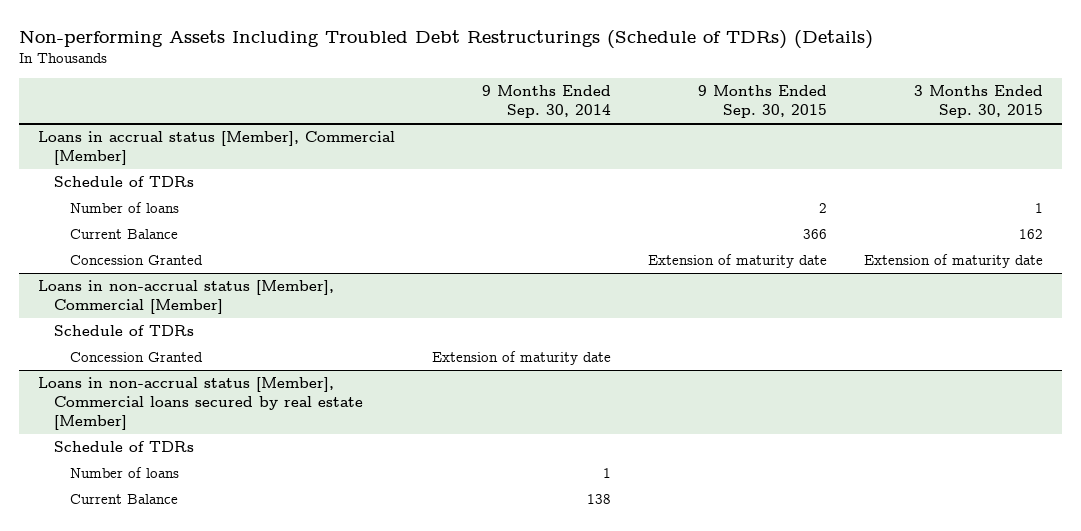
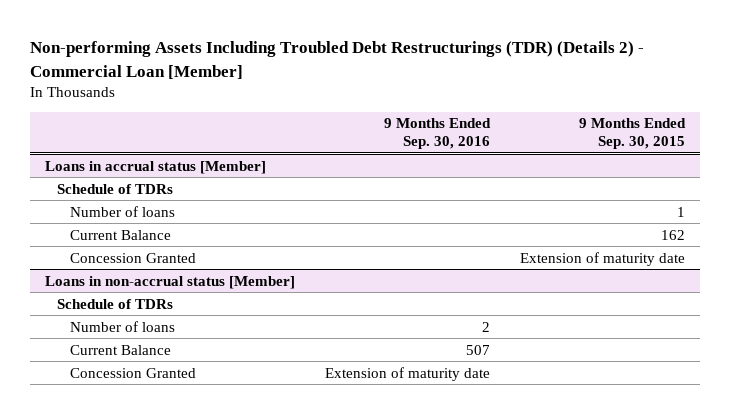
[19,29,874,49] Non-performing Assets Including Troubled Debt Restructurings (Schedule of TDRs) (Details) -> [30,41,645,79] Non-performing Assets Including Troubled Debt Restructurings (TDR) (Details 2) - Commercial Loan [Member]
[481,85,611,119] 9 Months Ended Sep. 30, 2014 -> none
[914,85,1044,119] 3 Months Ended Sep. 30, 2015 -> none
none -> [383,118,491,150] 9 Months Ended Sep. 30, 2016
[37,131,395,166] Loans in accrual status [Member], Commercial [Member] -> [45,160,267,174] Loans in accrual status [Member]
[819,203,828,214] 2 -> [676,206,685,217] 1
[803,229,828,240] 366 -> [660,229,685,240] 162
[37,280,334,315] Loans in non-accrual status [Member], Commercial [Member] -> [45,275,296,289] Loans in non-accrual status [Member]
none -> [69,320,175,332] Number of loans
none -> [69,344,171,355] Current Balance
[37,377,363,431] Loans in non-accrual status [Member], Commercial loans secured by real estate [Member] -> none
[53,441,194,453] Schedule of TDRs -> none
[69,467,179,479] Number of loans -> none
[69,494,178,505] Current Balance -> none

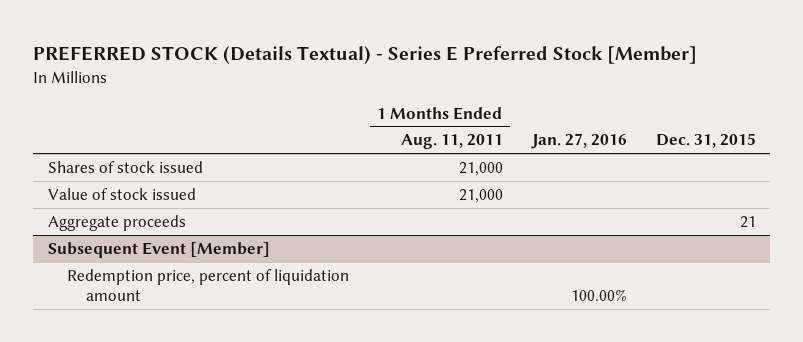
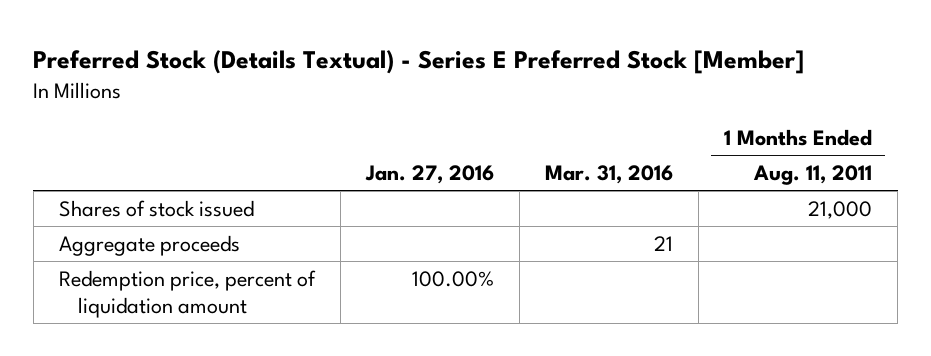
[33,45,698,64] PREFERRED STOCK (Details Textual) - Series E Preferred Stock [Member] -> [33,49,805,74] Preferred Stock (Details Textual) - Series E Preferred Stock [Member]
[655,133,756,149] Dec. 31, 2015 -> none
none -> [545,165,674,185] Mar. 31, 2016
[47,187,196,200] Value of stock issued -> none
[47,241,270,258] Subsequent Event [Member] -> none
[66,268,349,301] Redemption price, percent of liquidation amount -> none
none -> [58,269,316,318] Redemption price, percent of liquidation amount

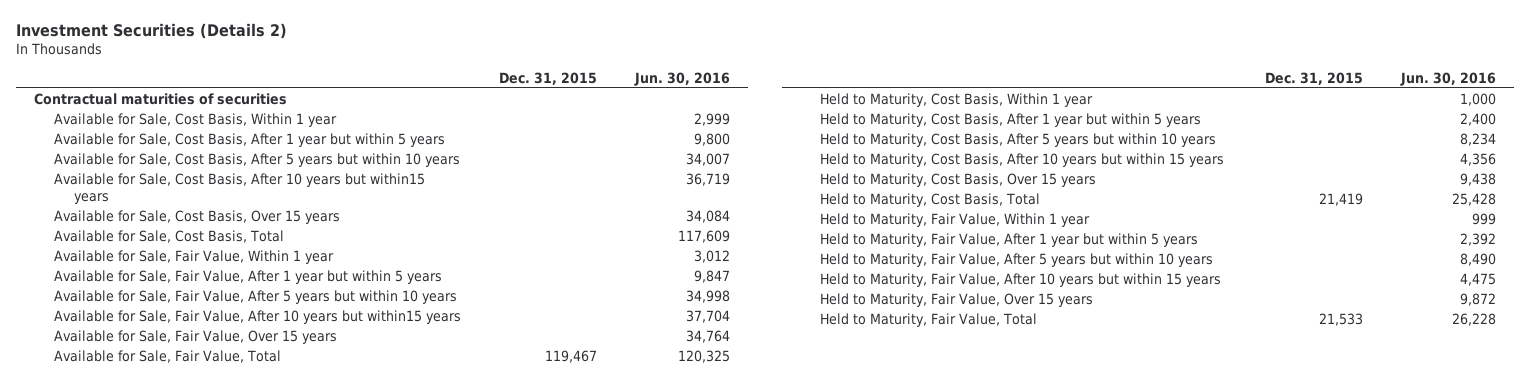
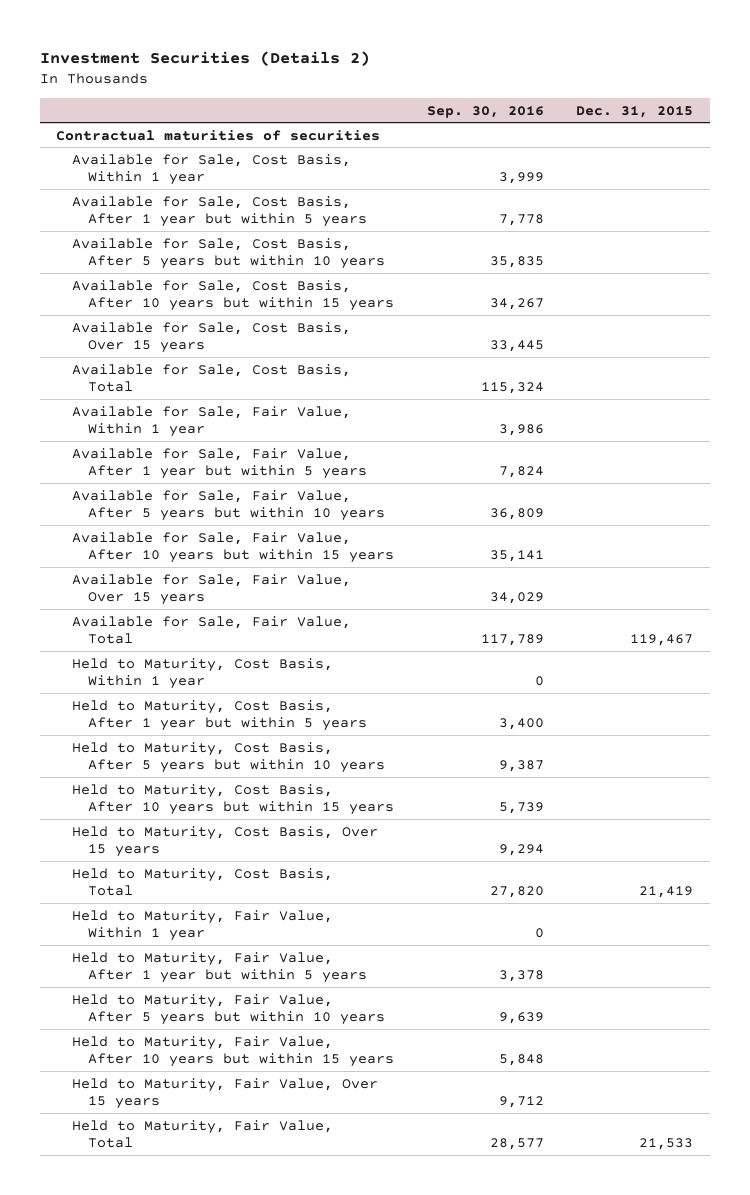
[633,71,730,86] Jun. 30, 2016 -> none
none -> [426,105,544,118] Sep. 30, 2016
[54,172,426,204] Available for Sale, Cost Basis, After 10 years but within15 years -> [71,279,394,312] Available for Sale, Cost Basis, After 10 years but within 15 years
[54,309,462,324] Available for Sale, Fair Value, After 10 years but within15 years -> [71,531,394,564] Available for Sale, Fair Value, After 10 years but within 15 years

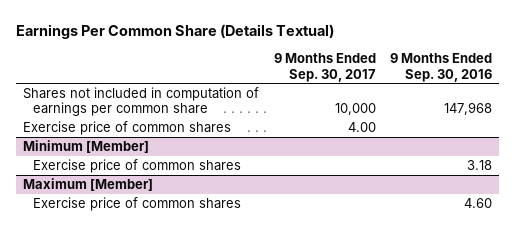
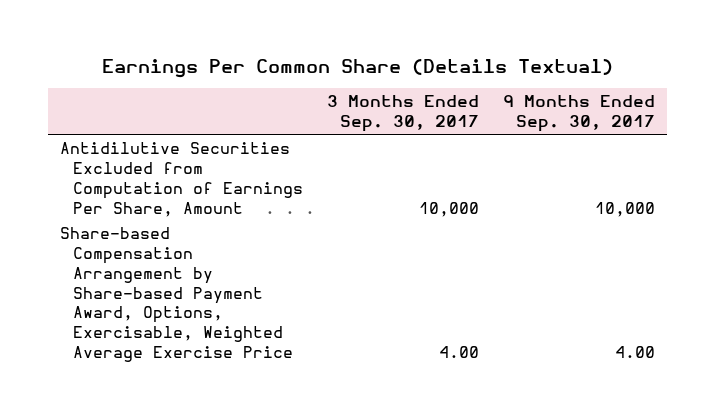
[389,53,492,82] 9 Months Ended Sep. 30, 2016 -> none
none -> [327,95,480,133] 3 Months Ended Sep. 30, 2017
[23,140,150,154] Minimum [Member] -> none
[33,159,242,174] Exercise price of common shares -> none
[23,178,154,192] Maximum [Member] -> none
[33,197,242,212] Exercise price of common shares -> none
[23,87,260,117] Shares not included in computation of earnings per common share -> [60,141,304,217] Antidilutive Securities Excluded from Computation of Earnings Per Share, Amount
[23,121,232,136] Exercise price of common shares -> [60,226,294,363] Share-based Compensation Arrangement by Share-based Payment Award, Options, Exercisable, Weighted Average Exercise Price

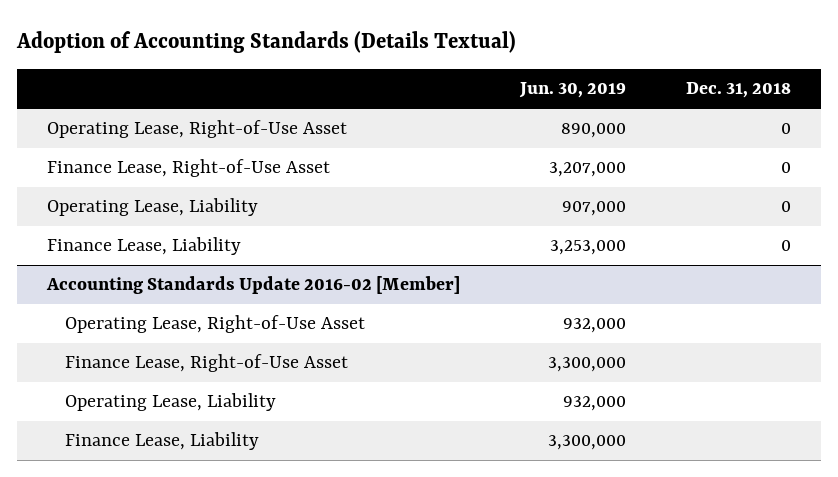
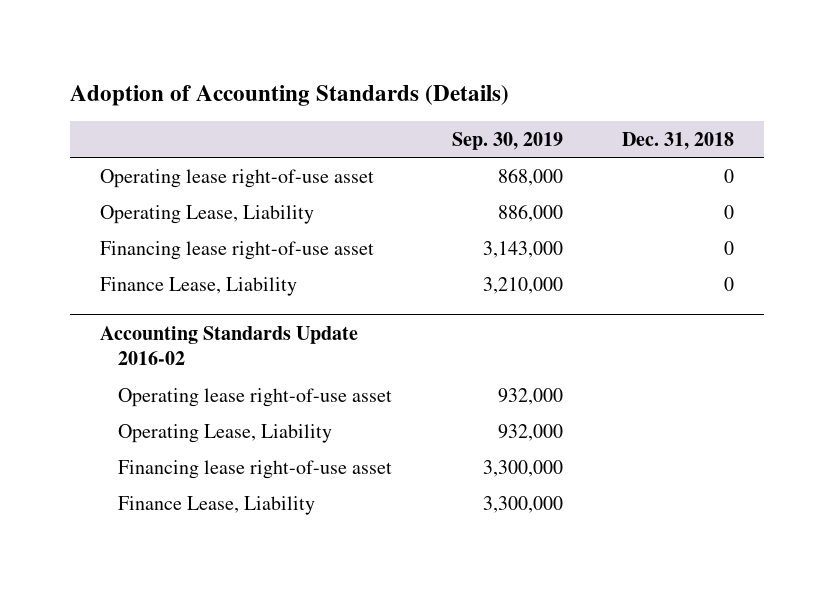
[15,31,516,54] Adoption of Accounting Standards (Details Textual) -> [70,85,510,107] Adoption of Accounting Standards (Details)
[518,82,626,99] Jun. 30, 2019 -> none
none -> [451,132,563,151] Sep. 30, 2019
[46,159,330,178] Finance Lease, Right-of-Use Asset -> none
[46,120,347,139] Operating Lease, Right-of-Use Asset -> [99,168,374,188] Operating lease right-of-use asset
none -> [99,240,374,260] Financing lease right-of-use asset
[65,354,349,373] Finance Lease, Right-of-Use Asset -> none
[45,276,460,295] Accounting Standards Update 2016-02 [Member] -> [99,325,358,366] Accounting Standards Update 2016-02
[65,315,366,334] Operating Lease, Right-of-Use Asset -> [118,387,393,407] Operating lease right-of-use asset
none -> [118,459,393,479] Financing lease right-of-use asset

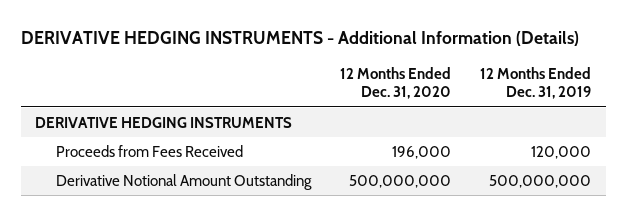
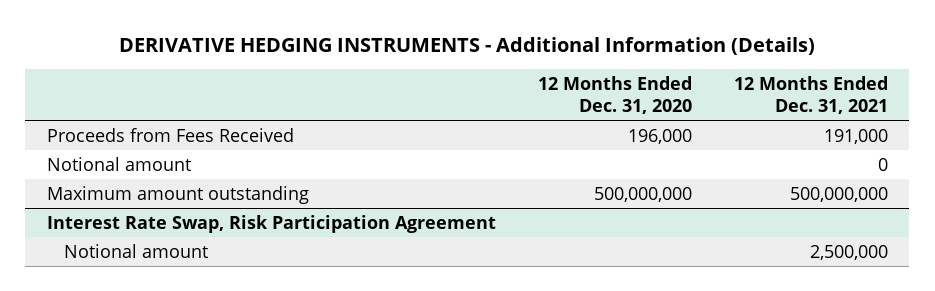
[480,67,592,100] 12 Months Ended Dec. 31, 2019 -> none
none -> [734,76,889,114] 12 Months Ended Dec. 31, 2021
[35,116,293,128] DERIVATIVE HEDGING INSTRUMENTS -> none
none -> [46,156,191,171] Notional amount
[56,173,313,190] Derivative Notional Amount Outstanding -> [46,185,309,204] Maximum amount outstanding
none -> [46,214,496,233] Interest Rate Swap, Risk Participation Agreement
none -> [63,243,208,258] Notional amount

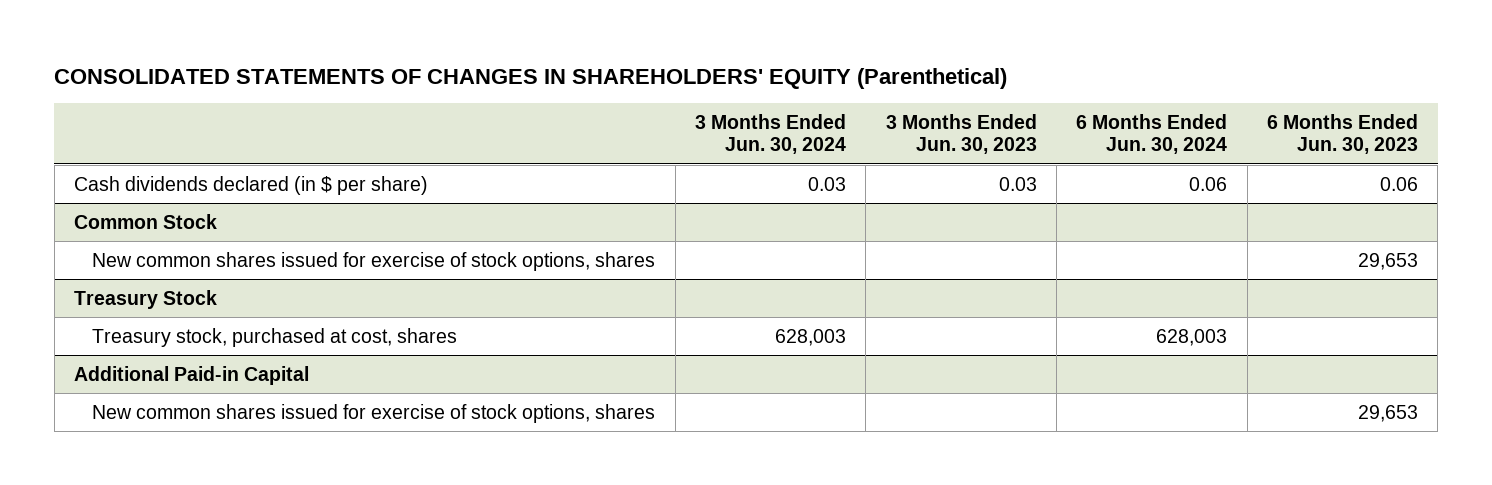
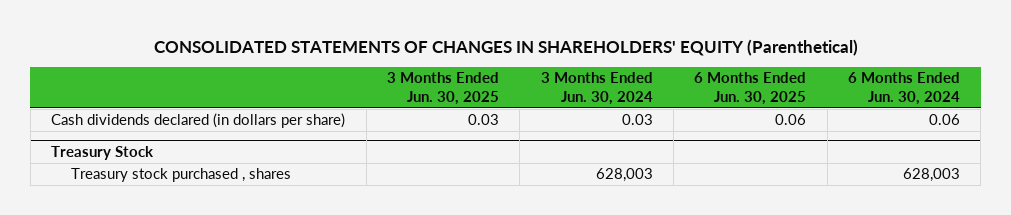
[885,113,1037,155] 3 Months Ended Jun. 30, 2023 -> none
[1267,113,1419,155] 6 Months Ended Jun. 30, 2023 -> none
none -> [386,72,499,105] 3 Months Ended Jun. 30, 2025
none -> [694,72,807,105] 6 Months Ended Jun. 30, 2025
[73,213,217,229] Common Stock -> none
[92,251,656,271] New common shares issued for exercise of stock options, shares -> none
[73,175,428,195] Cash dividends declared (in $ per share) -> [51,113,346,129] Cash dividends declared (in dollars per share)
[73,365,309,385] Additional Paid-in Capital -> none
[92,403,656,423] New common shares issued for exercise of stock options, shares -> none
[92,327,458,347] Treasury stock, purchased at cost, shares -> [70,168,291,183] Treasury stock purchased , shares

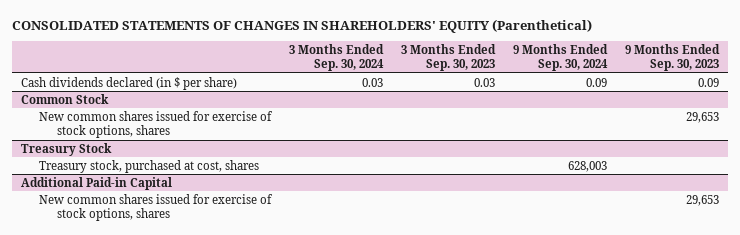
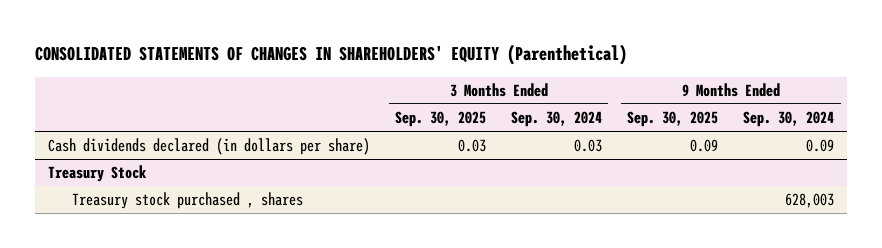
[400,43,496,72] 3 Months Ended Sep. 30, 2023 -> none
[624,43,720,72] 9 Months Ended Sep. 30, 2023 -> none
none -> [395,111,487,128] Sep. 30, 2025
none -> [627,111,719,128] Sep. 30, 2025
[20,93,109,104] Common Stock -> none
[38,110,273,139] New common shares issued for exercise of stock options, shares -> none
[20,76,237,90] Cash dividends declared (in $ per share) -> [48,138,371,156] Cash dividends declared (in dollars per share)
[20,176,172,190] Additional Paid-in Capital -> none
[38,193,273,222] New common shares issued for exercise of stock options, shares -> none
[38,159,259,173] Treasury stock, purchased at cost, shares -> [71,192,303,210] Treasury stock purchased , shares

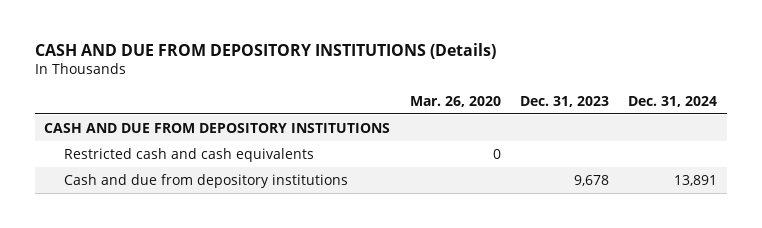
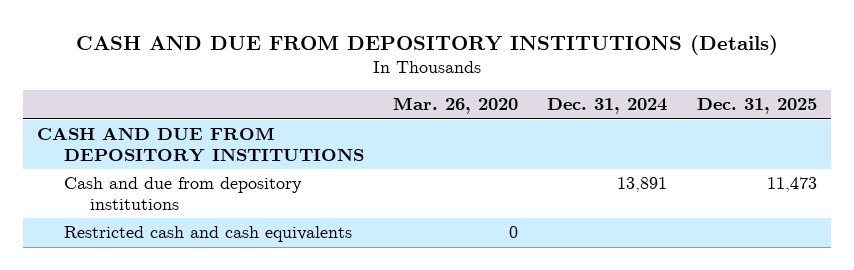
[519,95,609,107] Dec. 31, 2023 -> none
none -> [696,98,817,115] Dec. 31, 2025
[64,147,315,162] Restricted cash and cash equivalents -> [63,226,352,243] Restricted cash and cash equivalents

